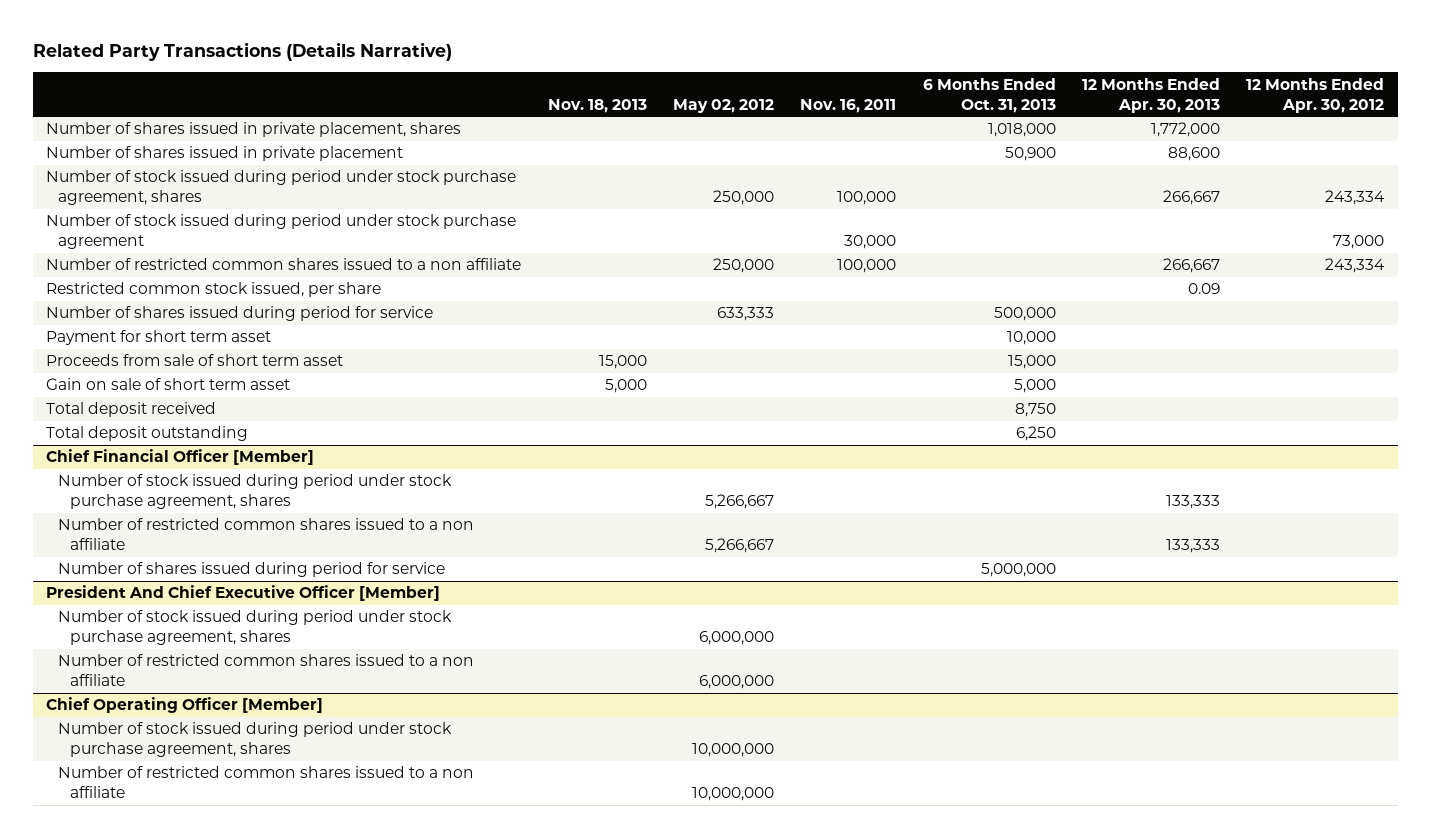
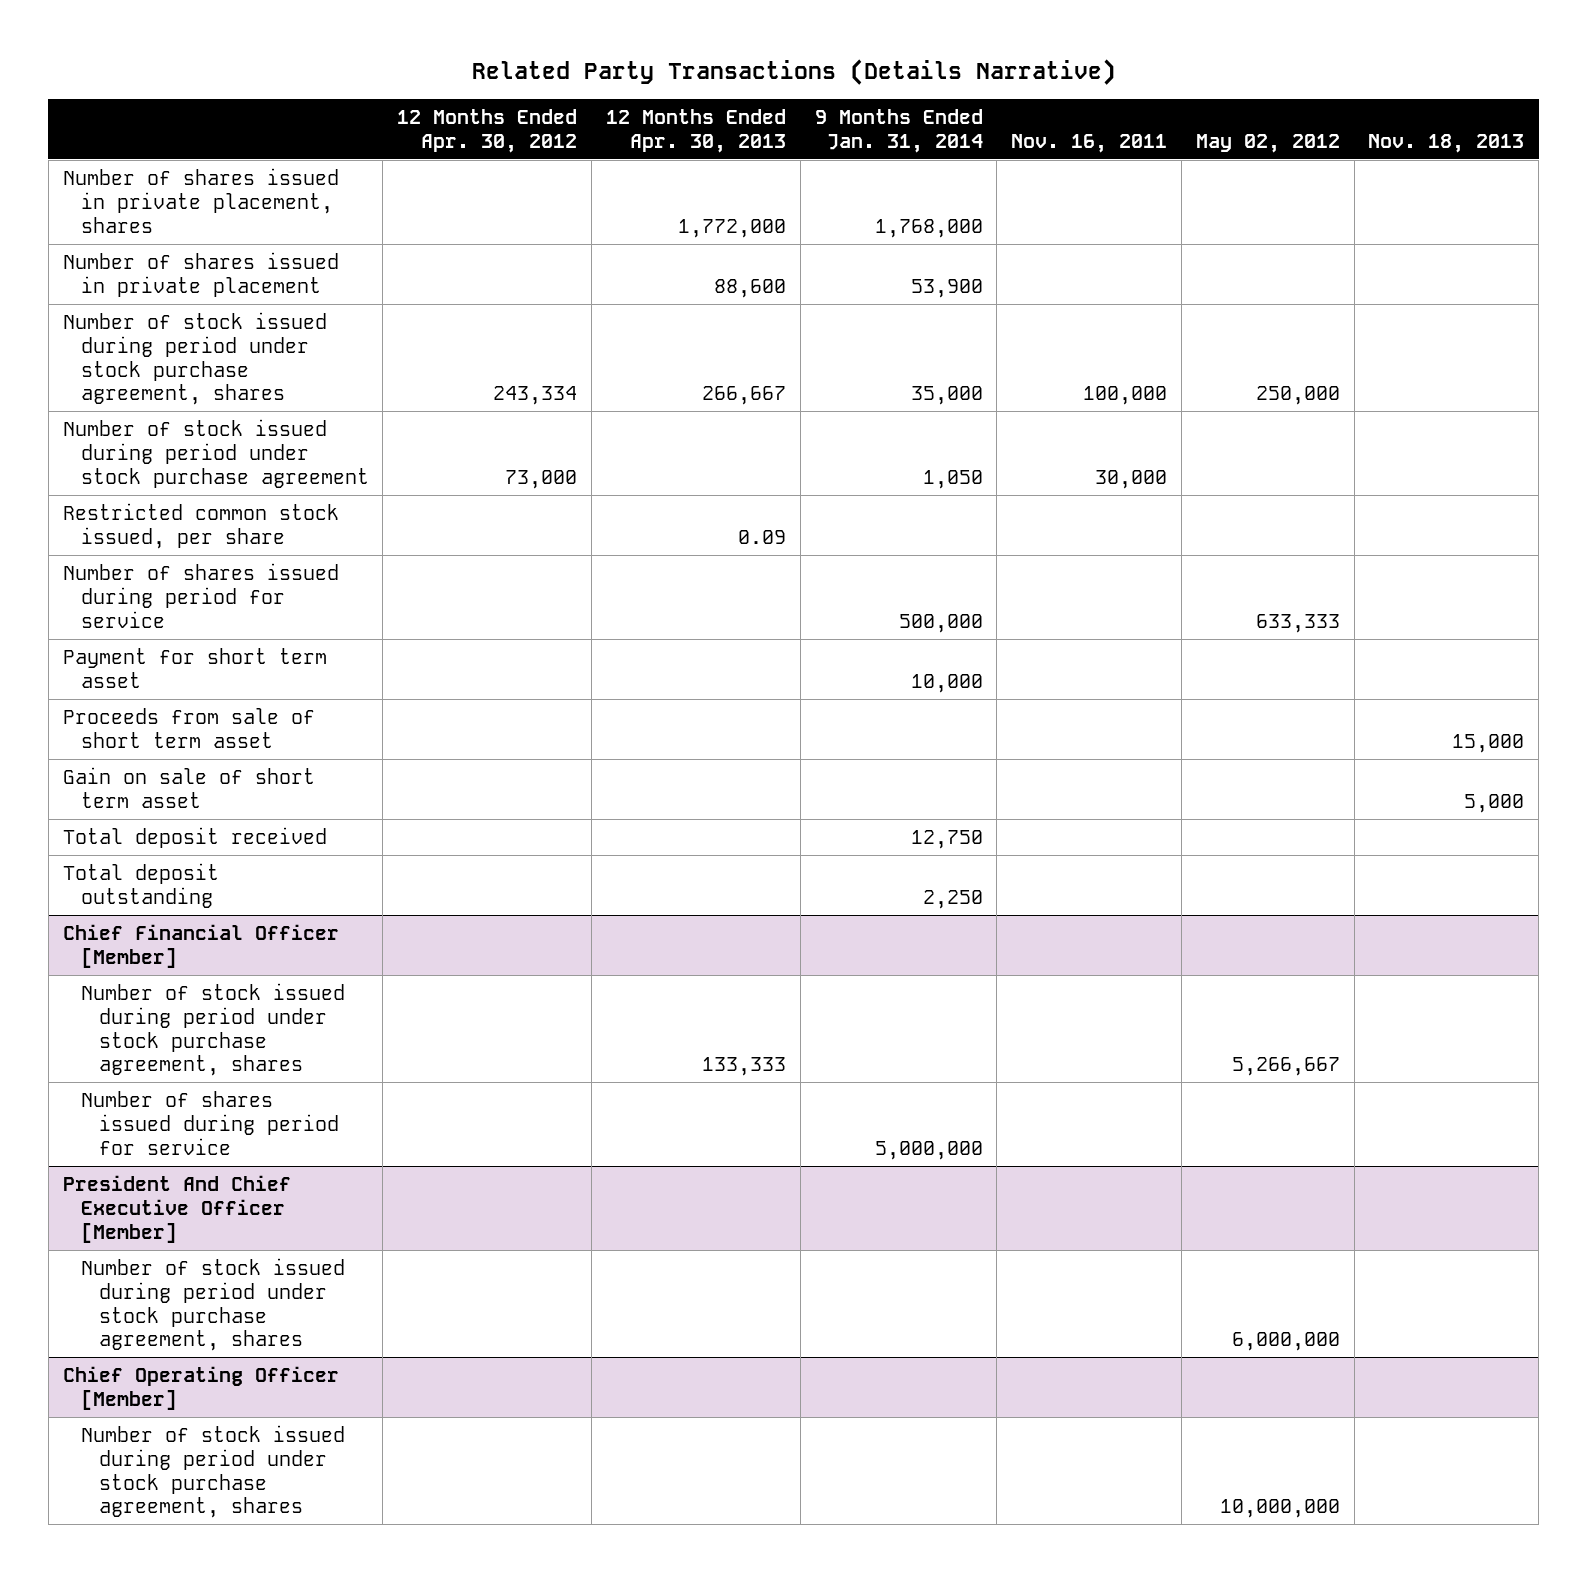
[922,77,1056,113] 6 Months Ended Oct. 31, 2013 -> none
none -> [814,109,983,153] 9 Months Ended Jan. 31, 2014
[46,258,522,271] Number of restricted common shares issued to a non affiliate -> none
[58,518,475,551] Number of restricted common shares issued to a non affiliate -> none
[58,654,475,687] Number of restricted common shares issued to a non affiliate -> none
[58,766,475,799] Number of restricted common shares issued to a non affiliate -> none

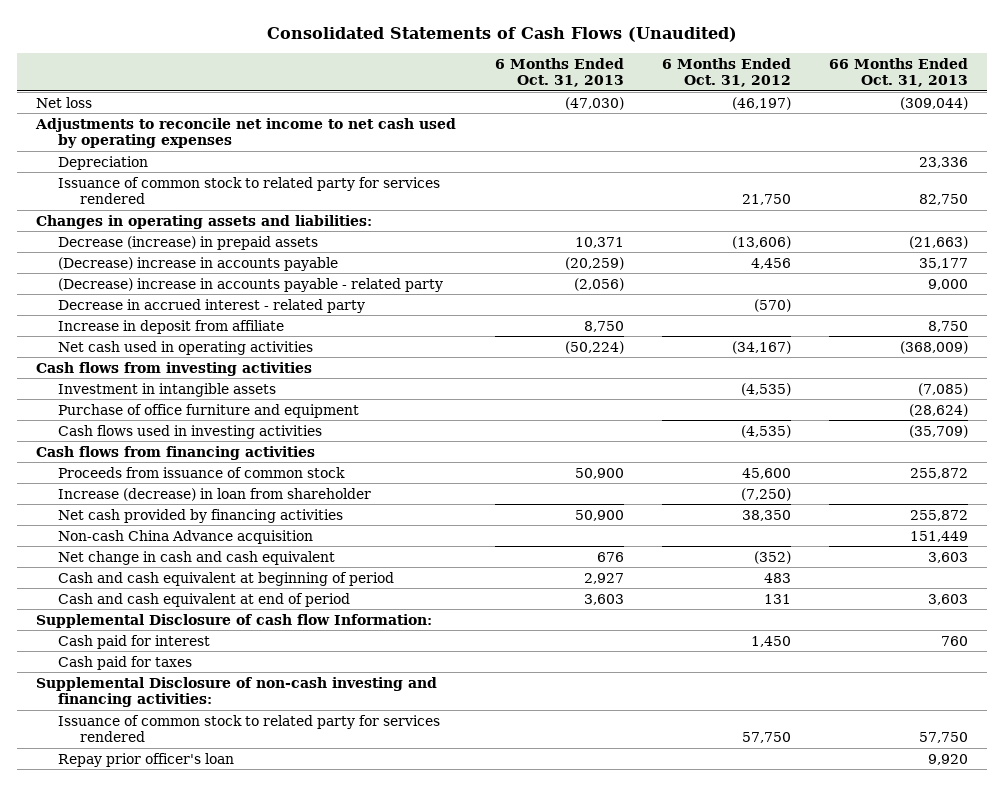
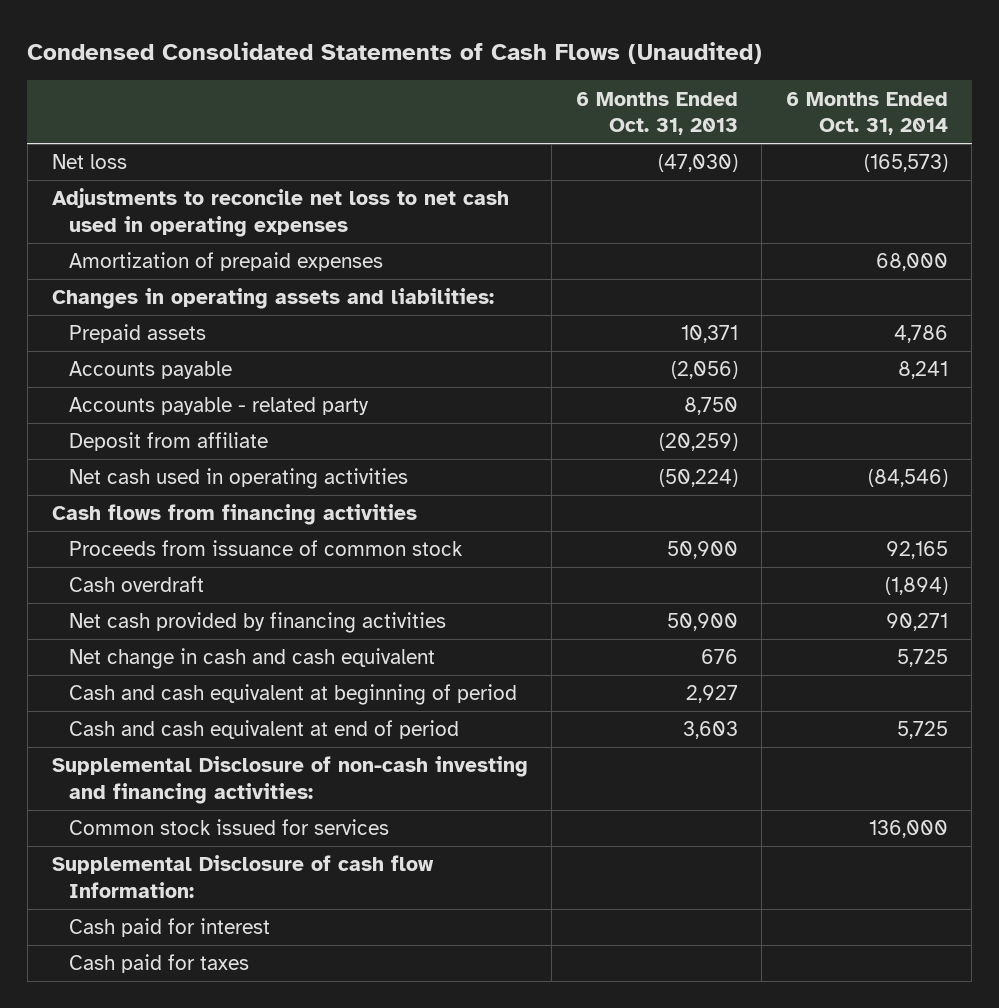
[267,27,738,43] Consolidated Statements of Cash Flows (Unaudited) -> [27,41,763,64] Condensed Consolidated Statements of Cash Flows (Unaudited)
[661,57,791,88] 6 Months Ended Oct. 31, 2012 -> none
[828,57,968,88] 66 Months Ended Oct. 31, 2013 -> none
none -> [785,91,948,136] 6 Months Ended Oct. 31, 2014
[58,155,149,170] Depreciation -> none
[58,176,441,205] Issuance of common stock to related party for services rendered -> none
[35,117,457,149] Adjustments to reconcile net income to net cash used by operating expenses -> [51,188,509,237] Adjustments to reconcile net loss to net cash used in operating expenses
none -> [69,252,384,272] Amortization of prepaid expenses
[58,298,366,313] Decrease in accrued interest - related party -> none
[58,235,319,250] Decrease (increase) in prepaid assets -> [69,324,207,344] Prepaid assets
[58,256,339,271] (Decrease) increase in accounts payable -> [69,361,233,380] Accounts payable
[564,256,624,270] (20,259) -> [670,361,738,380] (2,056)
[58,277,444,292] (Decrease) increase in accounts payable - related party -> [69,397,370,416] Accounts payable - related party
[573,277,624,291] (2,056) -> [683,397,738,416] 8,750
[58,319,285,334] Increase in deposit from affiliate -> [69,432,269,452] Deposit from affiliate
[583,320,624,332] 8,750 -> [658,433,738,452] (20,259)
[36,361,313,376] Cash flows from investing activities -> none
[58,382,277,397] Investment in intangible assets -> none
[58,403,360,418] Purchase of office furniture and equipment -> none
[58,424,323,439] Cash flows used in investing activities -> none
[58,487,372,501] Increase (decrease) in loan from shareholder -> none
none -> [69,576,205,593] Cash overdraft
[58,529,314,544] Non-cash China Advance acquisition -> none
[36,676,438,708] Supplemental Disclosure of non-cash investing and financing activities: -> [51,756,528,804] Supplemental Disclosure of non-cash investing and financing activities:
none -> [69,819,390,836] Common stock issued for services
[58,714,441,743] Issuance of common stock to related party for services rendered -> none
[58,752,235,767] Repay prior officer's loan -> none

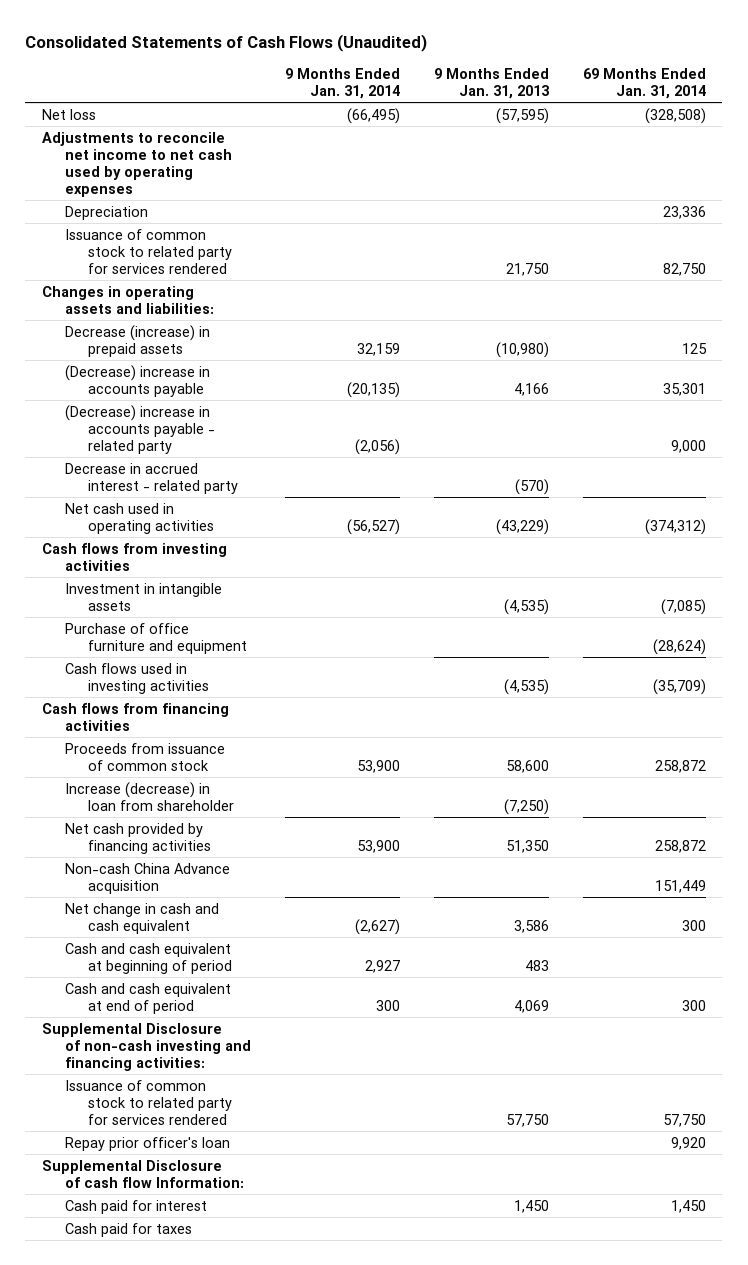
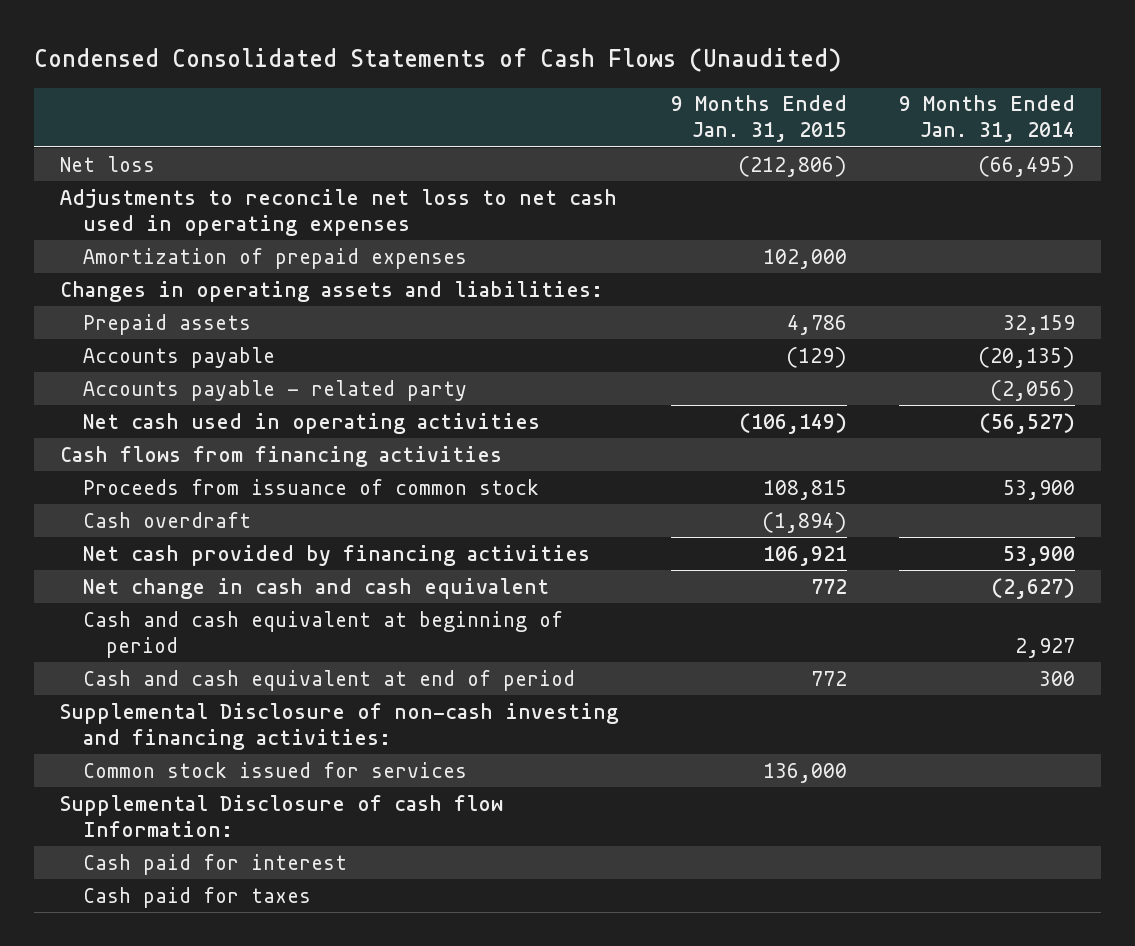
[25,33,428,52] Consolidated Statements of Cash Flows (Unaudited) -> [34,47,842,72] Condensed Consolidated Statements of Cash Flows (Unaudited)
[433,67,549,99] 9 Months Ended Jan. 31, 2013 -> none
[582,67,706,99] 69 Months Ended Jan. 31, 2014 -> none
none -> [670,95,847,143] 9 Months Ended Jan. 31, 2015
[65,205,149,220] Depreciation -> none
[65,228,233,274] Issuance of common stock to related party for services rendered -> none
[42,131,233,197] Adjustments to reconcile net income to net cash used by operating expenses -> [60,188,618,236] Adjustments to reconcile net loss to net cash used in operating expenses
none -> [83,247,468,269] Amortization of prepaid expenses
[65,462,239,494] Decrease in accrued interest - related party -> none
[65,324,211,357] Decrease (increase) in prepaid assets -> [83,313,252,335] Prepaid assets
[65,364,211,397] (Decrease) increase in accounts payable -> [83,346,276,368] Accounts payable
[65,404,216,454] (Decrease) increase in accounts payable - related party -> [83,379,468,401] Accounts payable - related party
[42,542,228,571] Cash flows from investing activities -> none
[65,582,223,611] Investment in intangible assets -> none
[65,622,248,654] Purchase of office furniture and equipment -> none
[65,662,210,694] Cash flows used in investing activities -> none
[65,781,235,811] Increase (decrease) in loan from shareholder -> none
none -> [83,511,252,528] Cash overdraft
[65,862,231,894] Non-cash China Advance acquisition -> none
[65,1079,233,1125] Issuance of common stock to related party for services rendered -> none
[65,1136,231,1151] Repay prior officer's loan -> none
none -> [83,761,468,778] Common stock issued for services

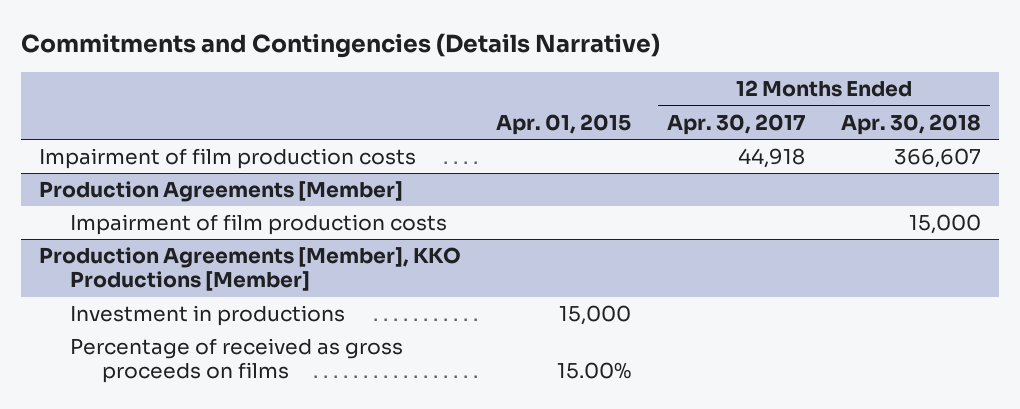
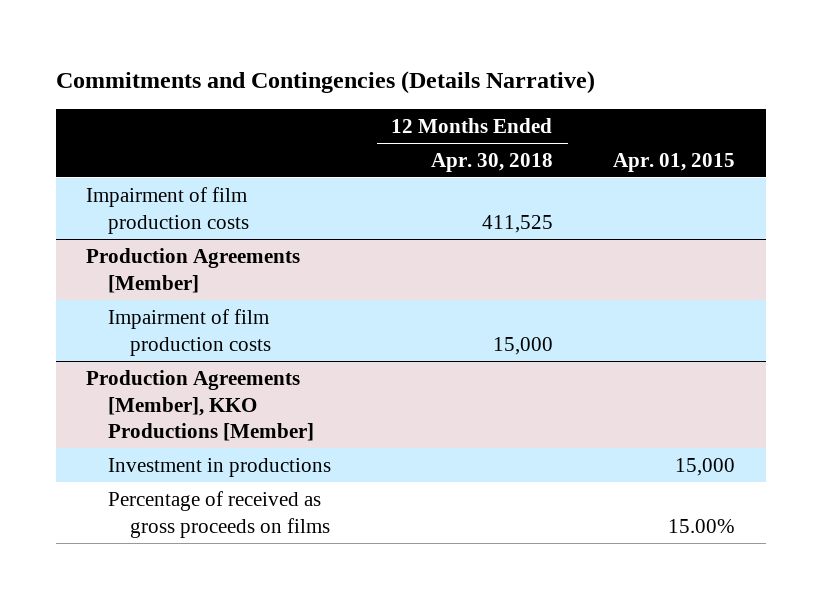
[667,113,806,135] Apr. 30, 2017 -> none
[894,148,982,169] 366,607 -> [481,214,553,233] 411,525

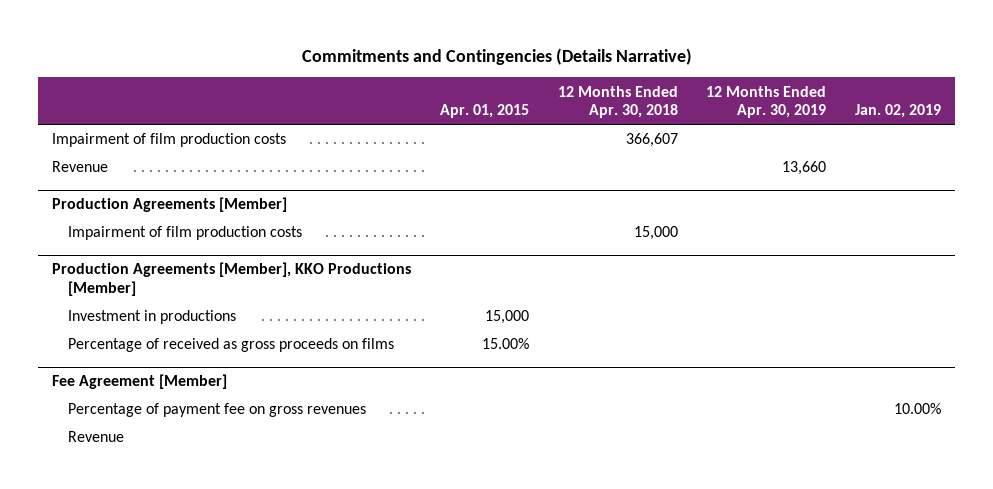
none -> [706,85,827,118] 12 Months Ended Apr. 30, 2019
none -> [855,103,942,118] Jan. 02, 2019
[481,214,553,233] 411,525 -> [625,133,678,148] 366,607
none -> [51,161,108,173] Revenue
none -> [51,374,227,390] Fee Agreement [Member]
none -> [68,403,367,418] Percentage of payment fee on gross revenues
none -> [68,431,125,443] Revenue

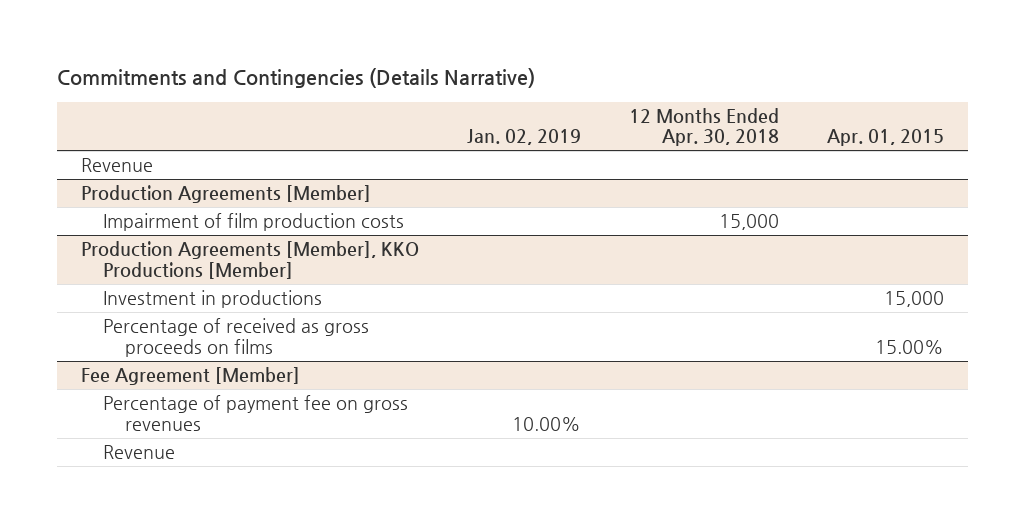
[706,85,827,118] 12 Months Ended Apr. 30, 2019 -> none
[51,133,286,148] Impairment of film production costs -> none

